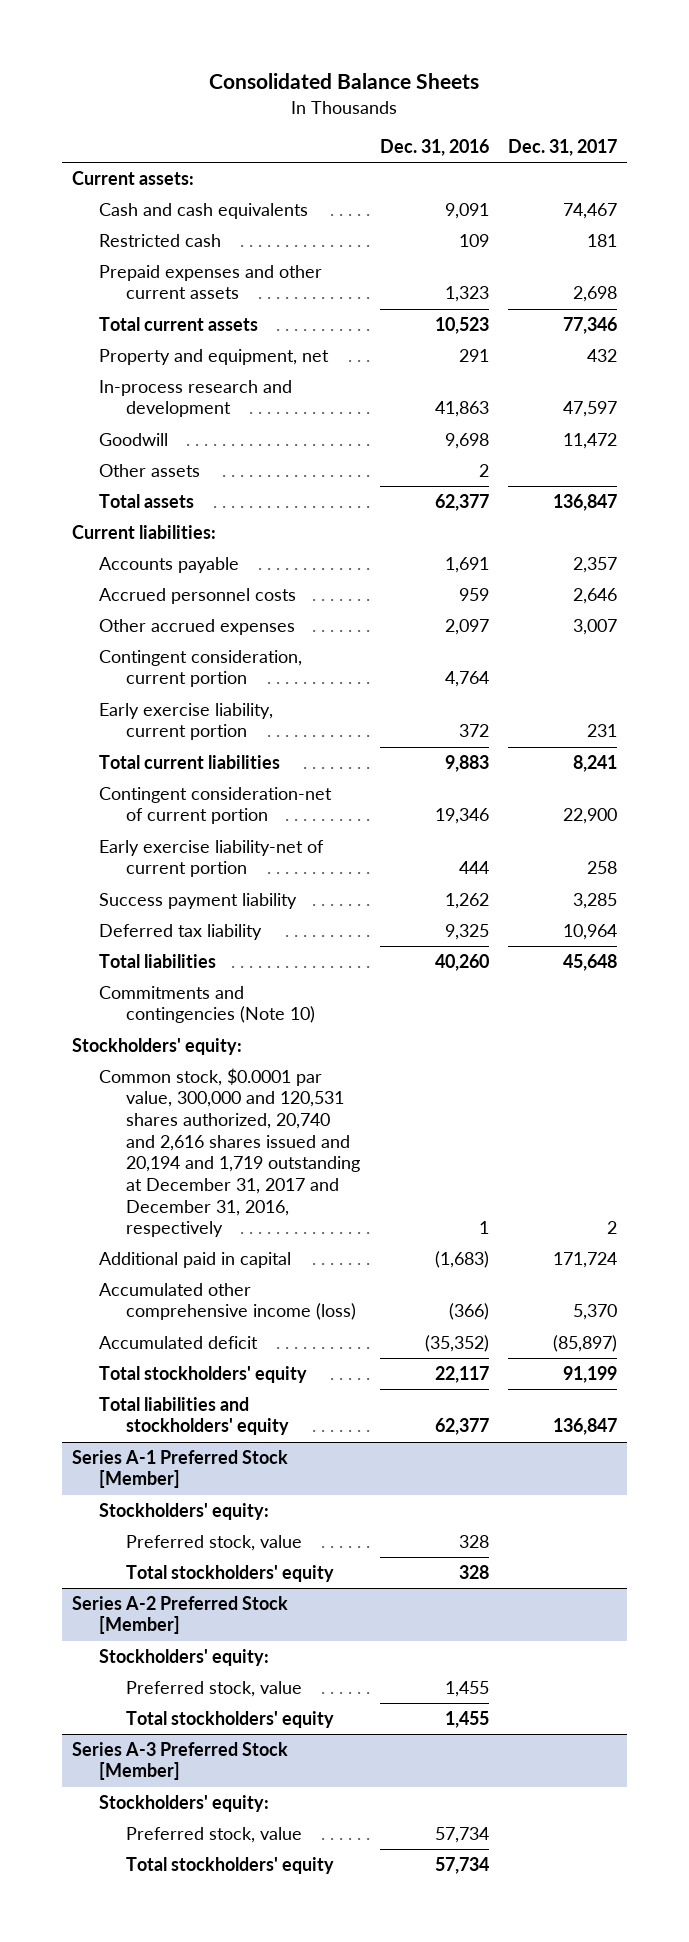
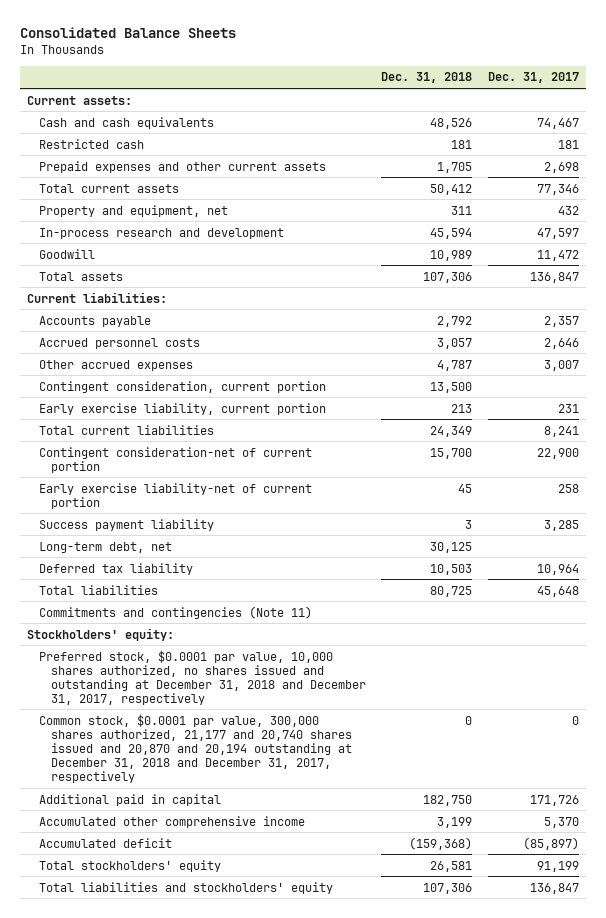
[379,139,489,157] Dec. 31, 2016 -> none
none -> [381,72,473,84] Dec. 31, 2018
[98,463,200,477] Other assets -> none
none -> [39,541,173,553] Long-term debt, net
[98,985,316,1024] Commitments and contingencies (Note 10) -> [39,605,313,619] Commitments and contingencies (Note 11)
none -> [39,649,367,705] Preferred stock, $0.0001 par value, 10,000 shares authorized, no shares issued and outstanding at December 31, 2018 and December 31, 2017, respectively
[98,1067,361,1238] Common stock, $0.0001 par value, 300,000 and 120,531 shares authorized, 20,740 and 2,616 shares issued and 20,194 and 1,719 outstanding at December 31, 2017 and December 31, 2016, respectively -> [39,713,353,783] Common stock, $0.0001 par value, 300,000 shares authorized, 21,177 and 20,740 shares issued and 20,870 and 20,194 outstanding at December 31, 2018 and December 31, 2017, respectively
[607,1221,618,1235] 2 -> [571,715,579,725] 0
[553,1251,618,1268] 171,724 -> [529,794,579,806] 171,726
[98,1282,357,1321] Accumulated other comprehensive income (loss) -> [39,815,306,828] Accumulated other comprehensive income
[71,1449,288,1489] Series A-1 Preferred Stock [Member] -> none
[98,1502,269,1520] Stockholders' equity: -> none
[126,1534,303,1551] Preferred stock, value -> none
[126,1564,335,1582] Total stockholders' equity -> none
[71,1595,288,1635] Series A-2 Preferred Stock [Member] -> none
[98,1648,269,1666] Stockholders' equity: -> none
[126,1680,303,1697] Preferred stock, value -> none
[126,1710,335,1728] Total stockholders' equity -> none
[71,1741,288,1781] Series A-3 Preferred Stock [Member] -> none
[98,1794,269,1812] Stockholders' equity: -> none
[126,1826,303,1843] Preferred stock, value -> none
[126,1856,335,1874] Total stockholders' equity -> none

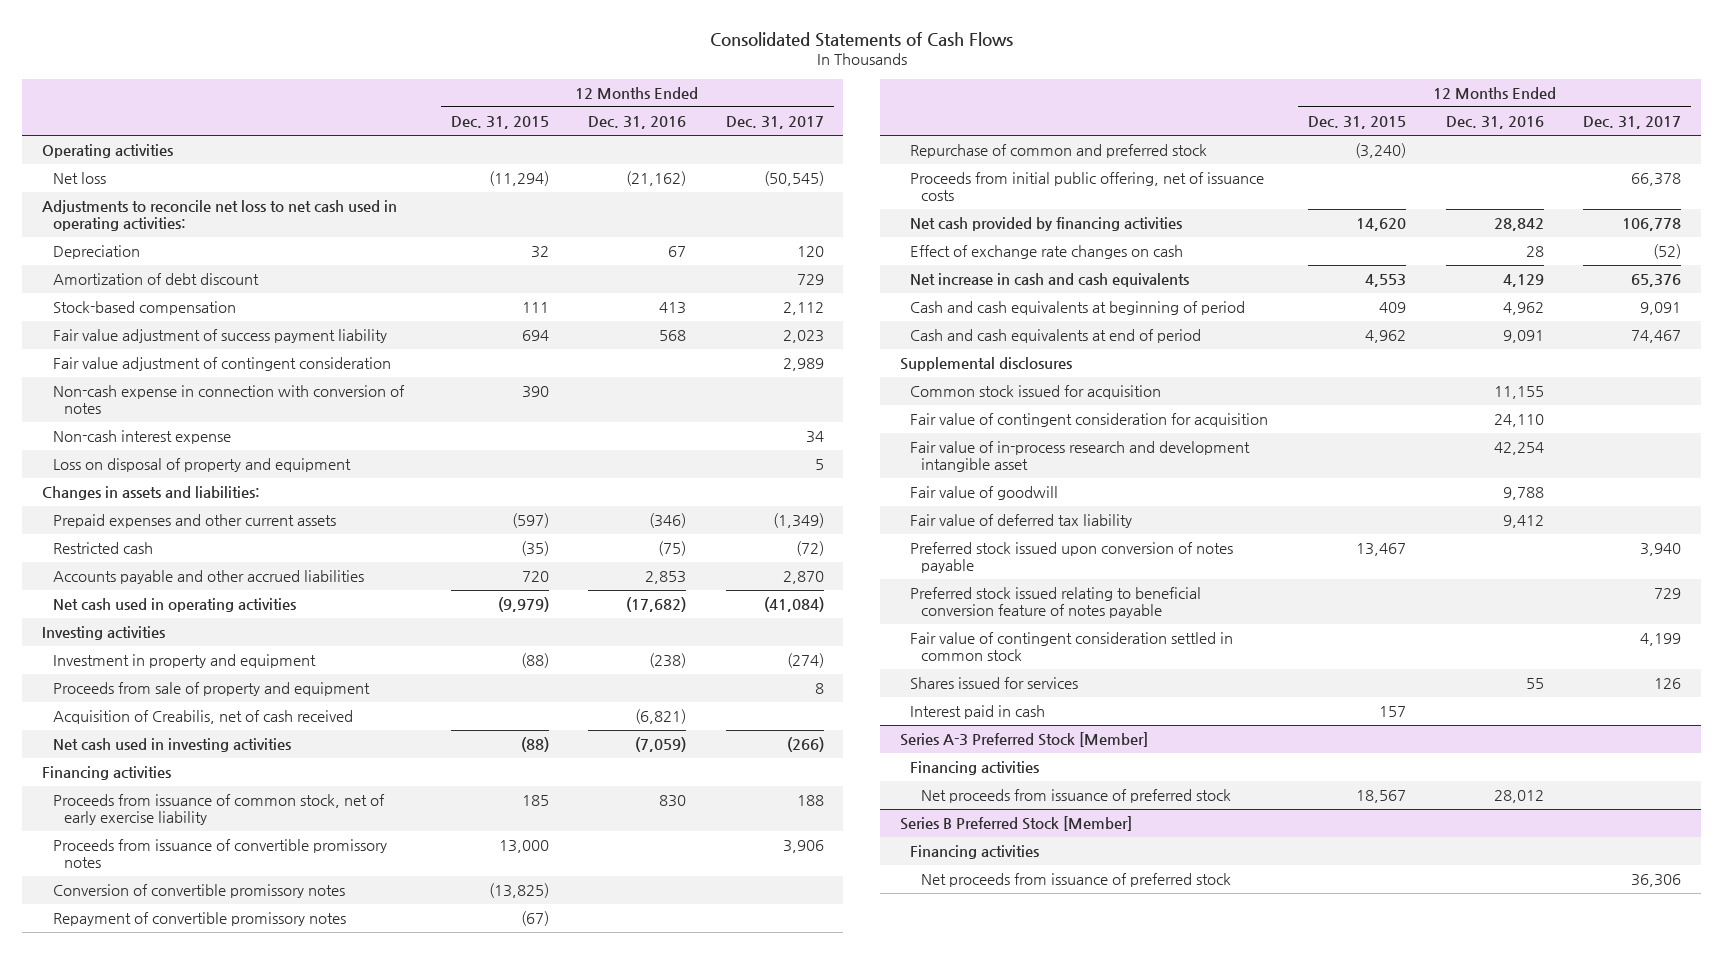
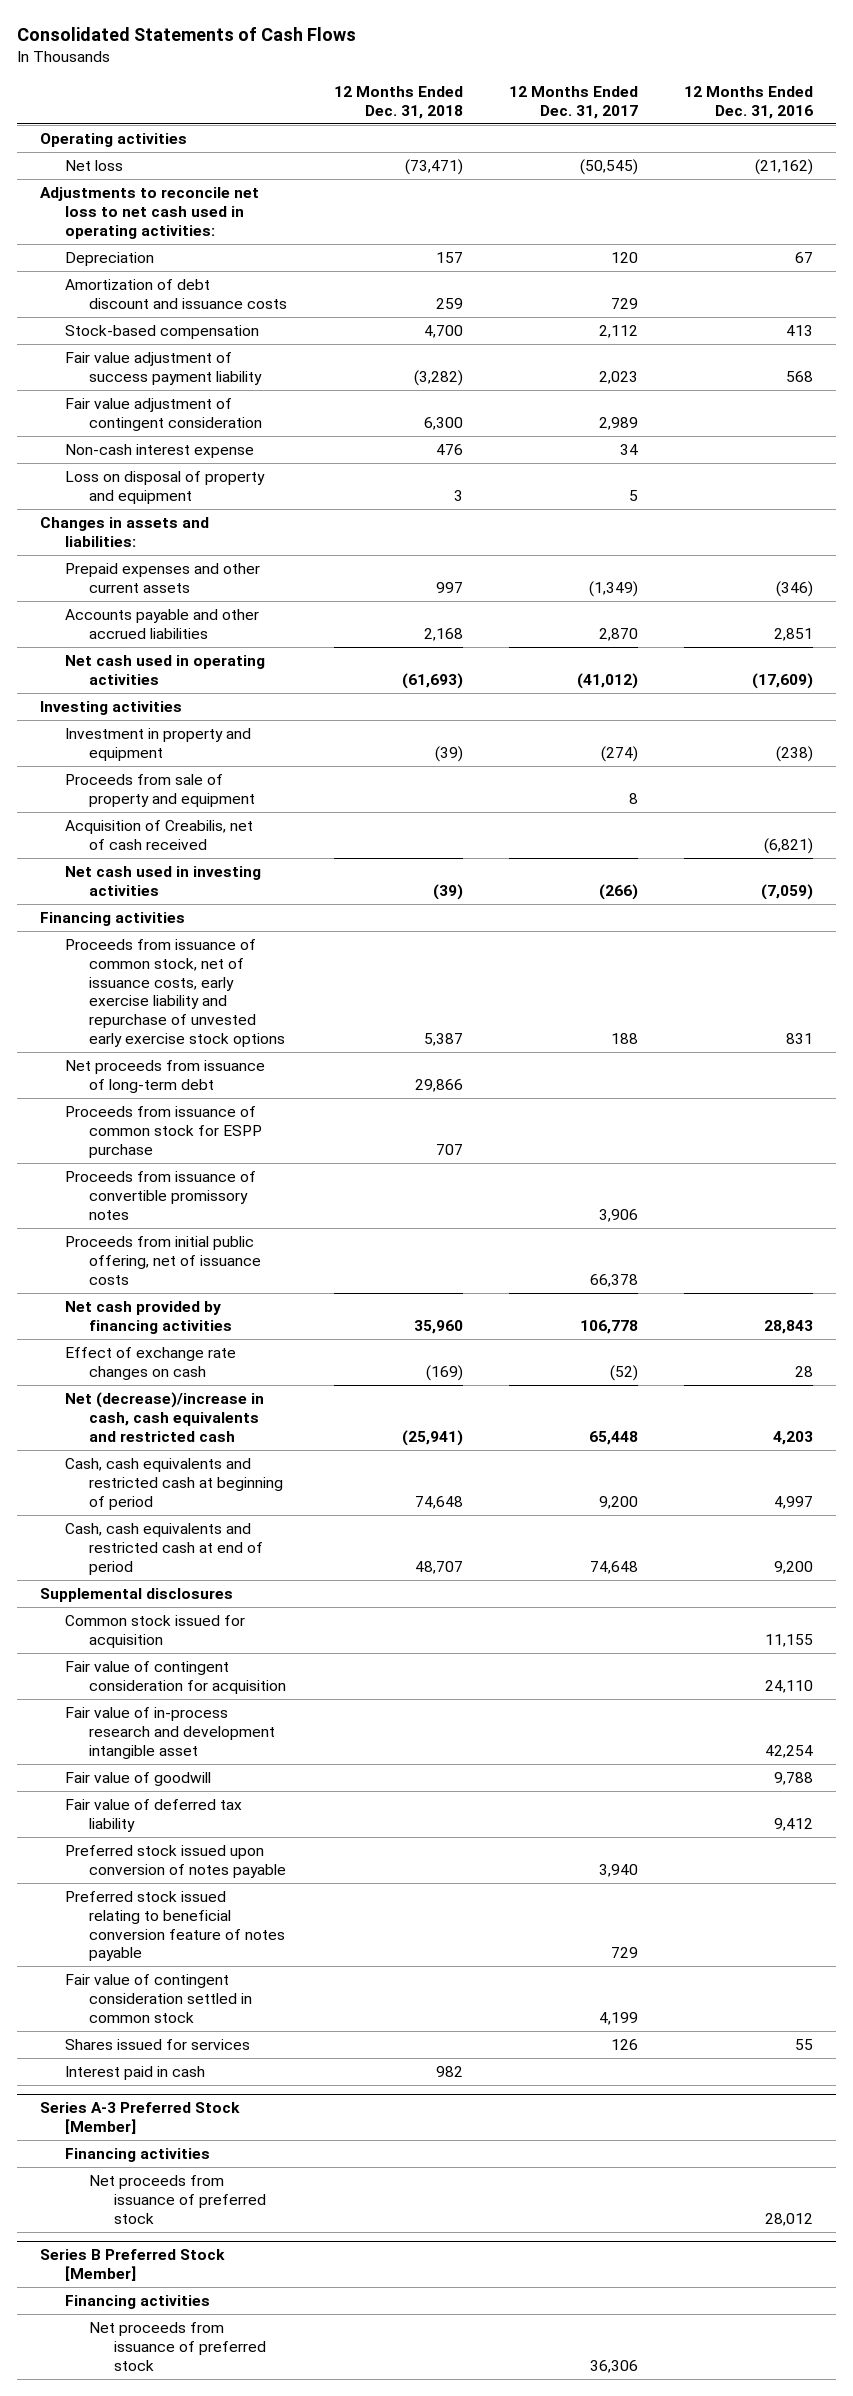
[450,116,549,130] Dec. 31, 2015 -> none
none -> [333,85,463,119] 12 Months Ended Dec. 31, 2018
[52,273,259,286] Amortization of debt discount -> [64,278,288,309] Amortization of debt discount and issuance costs
[52,385,405,414] Non-cash expense in connection with conversion of notes -> none
[52,542,153,555] Restricted cash -> none
[645,571,687,585] 2,853 -> [774,627,814,641] 2,851
[626,597,687,613] (17,682) -> [752,672,814,689] (17,609)
[763,597,824,613] (41,084) -> [576,672,638,689] (41,012)
[52,794,385,825] Proceeds from issuance of common stock, net of early exercise liability -> [64,938,286,1047] Proceeds from issuance of common stock, net of issuance costs, early exercise liability and repurchase of unvested early exercise stock options
[659,795,687,808] 830 -> [786,1032,814,1044] 831
none -> [64,1059,265,1093] Net proceeds from issuance of long-term debt
none -> [64,1105,263,1158] Proceeds from issuance of common stock for ESPP purchase
[52,884,345,899] Conversion of convertible promissory notes -> none
[52,912,346,927] Repayment of convertible promissory notes -> none
[910,144,1208,159] Repurchase of common and preferred stock -> none
[1493,218,1544,232] 28,842 -> [764,1319,814,1334] 28,843
[910,273,1190,288] Net increase in cash and cash equivalents -> [64,1391,264,1442] Net (decrease)/increase in cash, cash equivalents and restricted cash
[1502,274,1544,288] 4,129 -> [773,1430,814,1445] 4,203
[1631,274,1682,288] 65,376 -> [588,1430,638,1445] 65,448
[910,301,1246,316] Cash and cash equivalents at beginning of period -> [64,1457,284,1510] Cash, cash equivalents and restricted cash at beginning of period
[1502,302,1544,316] 4,962 -> [774,1495,814,1509] 4,997
[1640,302,1682,316] 9,091 -> [598,1495,638,1509] 9,200
[910,329,1202,344] Cash and cash equivalents at end of period -> [64,1522,264,1575] Cash, cash equivalents and restricted cash at end of period
[1502,330,1544,344] 9,091 -> [774,1560,814,1574] 9,200
[1631,330,1682,344] 74,467 -> [589,1560,638,1574] 74,648

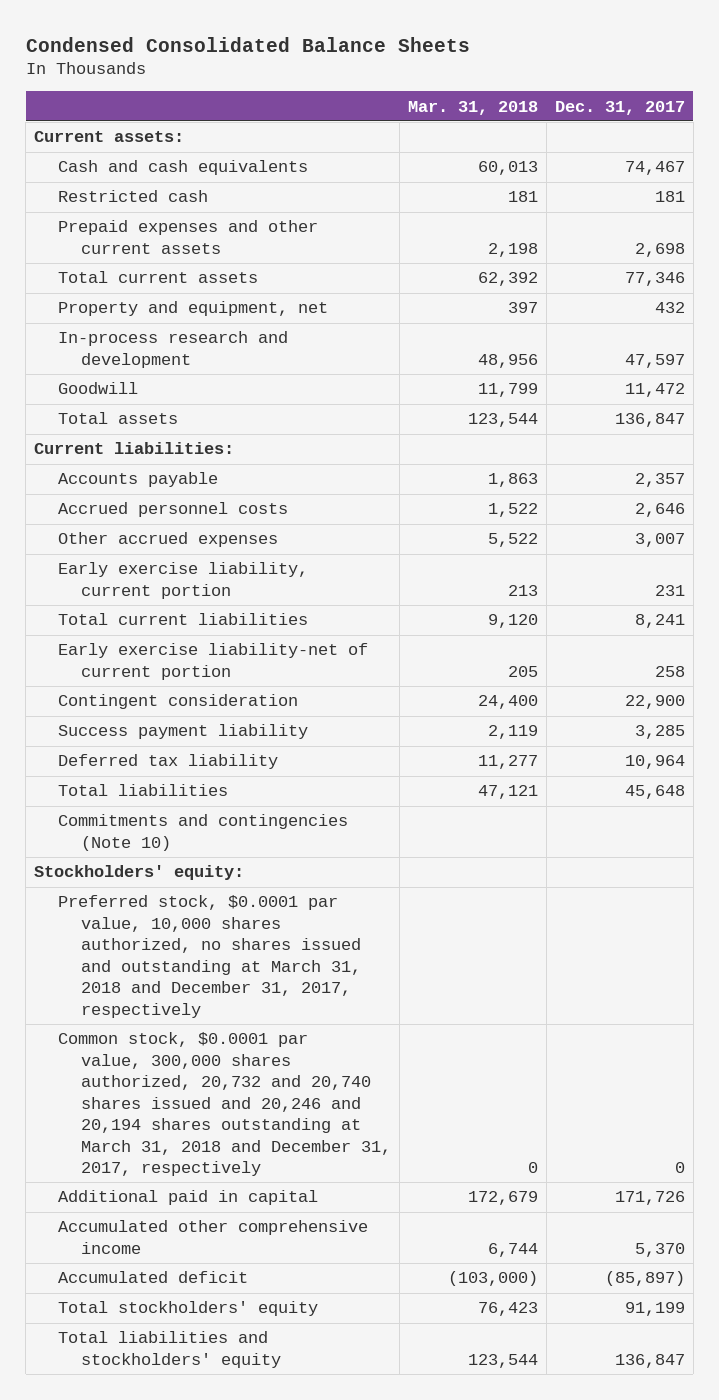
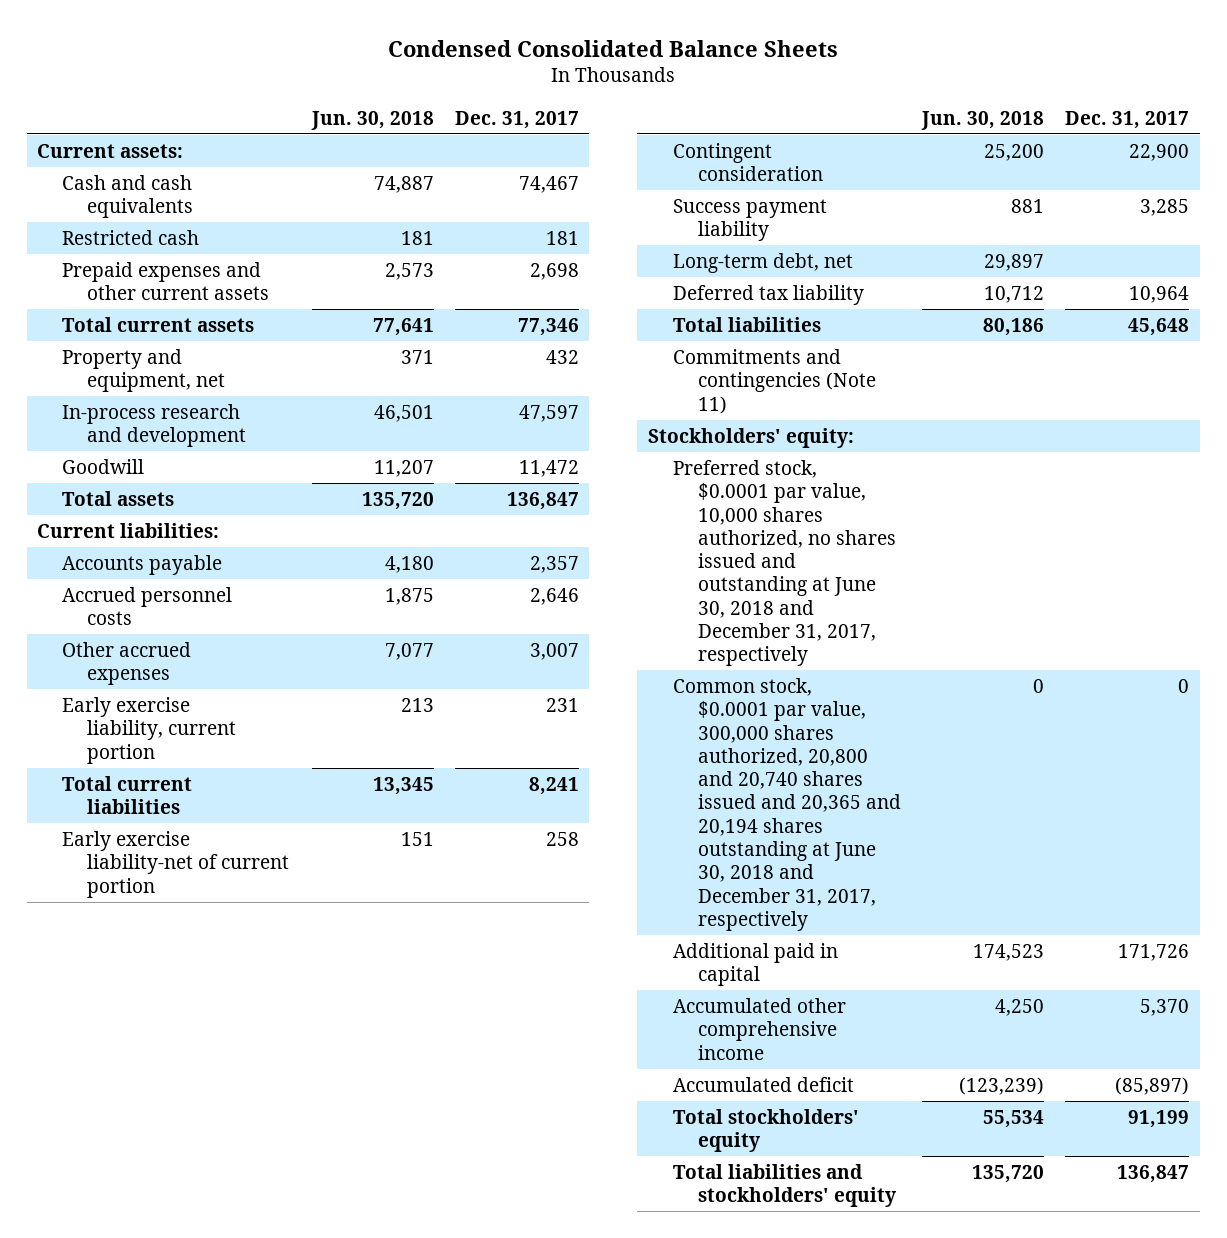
[407,100,538,115] Mar. 31, 2018 -> none
none -> [310,110,434,130] Jun. 30, 2018
none -> [673,252,854,273] Long-term debt, net
[57,814,348,851] Commitments and contingencies (Note 10) -> [673,348,877,414] Commitments and contingencies (Note 11)
[57,895,361,1018] Preferred stock, $0.0001 par value, 10,000 shares authorized, no shares issued and outstanding at March 31, 2018 and December 31, 2017, respectively -> [673,459,897,667] Preferred stock, $0.0001 par value, 10,000 shares authorized, no shares issued and outstanding at June 30, 2018 and December 31, 2017, respectively
[57,1032,391,1177] Common stock, $0.0001 par value, 300,000 shares authorized, 20,732 and 20,740 shares issued and 20,246 and 20,194 shares outstanding at March 31, 2018 and December 31, 2017, respectively -> [673,677,902,931] Common stock, $0.0001 par value, 300,000 shares authorized, 20,800 and 20,740 shares issued and 20,365 and 20,194 shares outstanding at June 30, 2018 and December 31, 2017, respectively

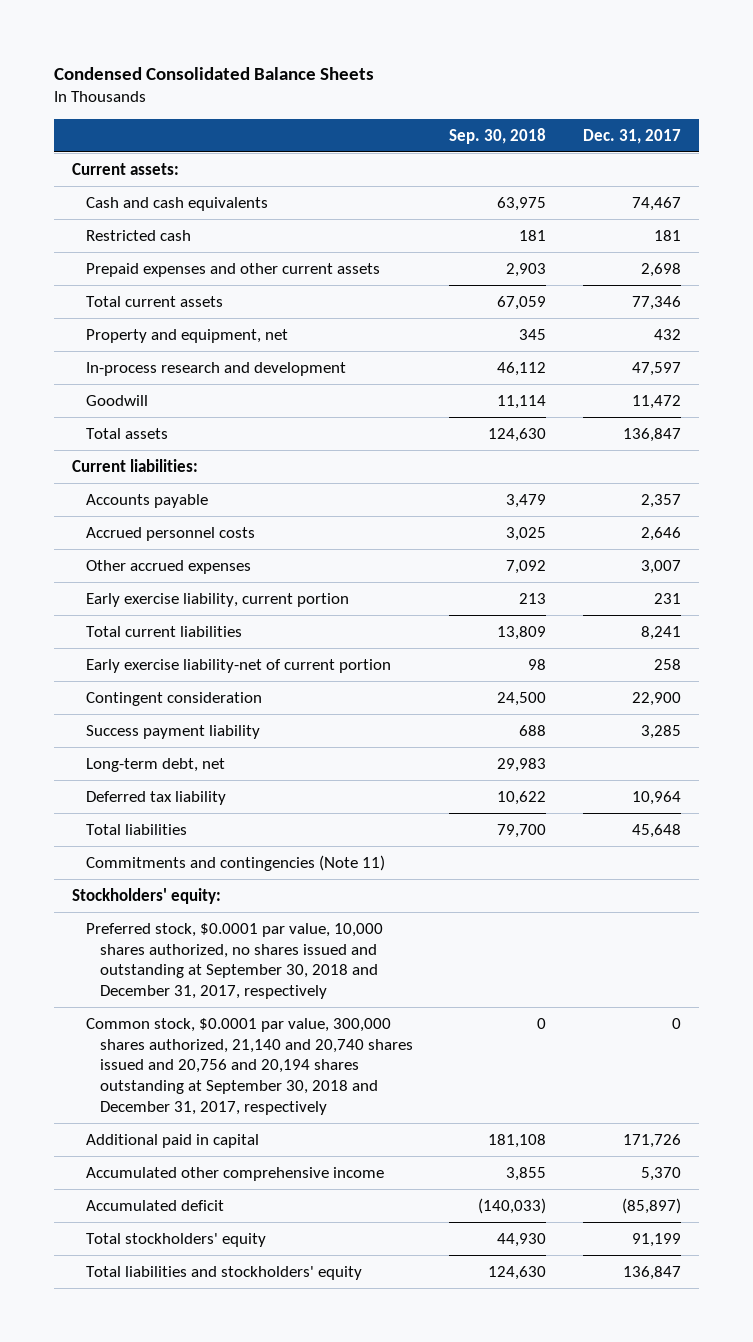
[310,110,434,130] Jun. 30, 2018 -> none
none -> [449,127,547,144] Sep. 30, 2018
[673,459,897,667] Preferred stock, $0.0001 par value, 10,000 shares authorized, no shares issued and outstanding at June 30, 2018 and December 31, 2017, respectively -> [86,922,384,1000] Preferred stock, $0.0001 par value, 10,000 shares authorized, no shares issued and outstanding at September 30, 2018 and December 31, 2017, respectively
[673,677,902,931] Common stock, $0.0001 par value, 300,000 shares authorized, 20,800 and 20,740 shares issued and 20,365 and 20,194 shares outstanding at June 30, 2018 and December 31, 2017, respectively -> [86,1017,414,1115] Common stock, $0.0001 par value, 300,000 shares authorized, 21,140 and 20,740 shares issued and 20,756 and 20,194 shares outstanding at September 30, 2018 and December 31, 2017, respectively

